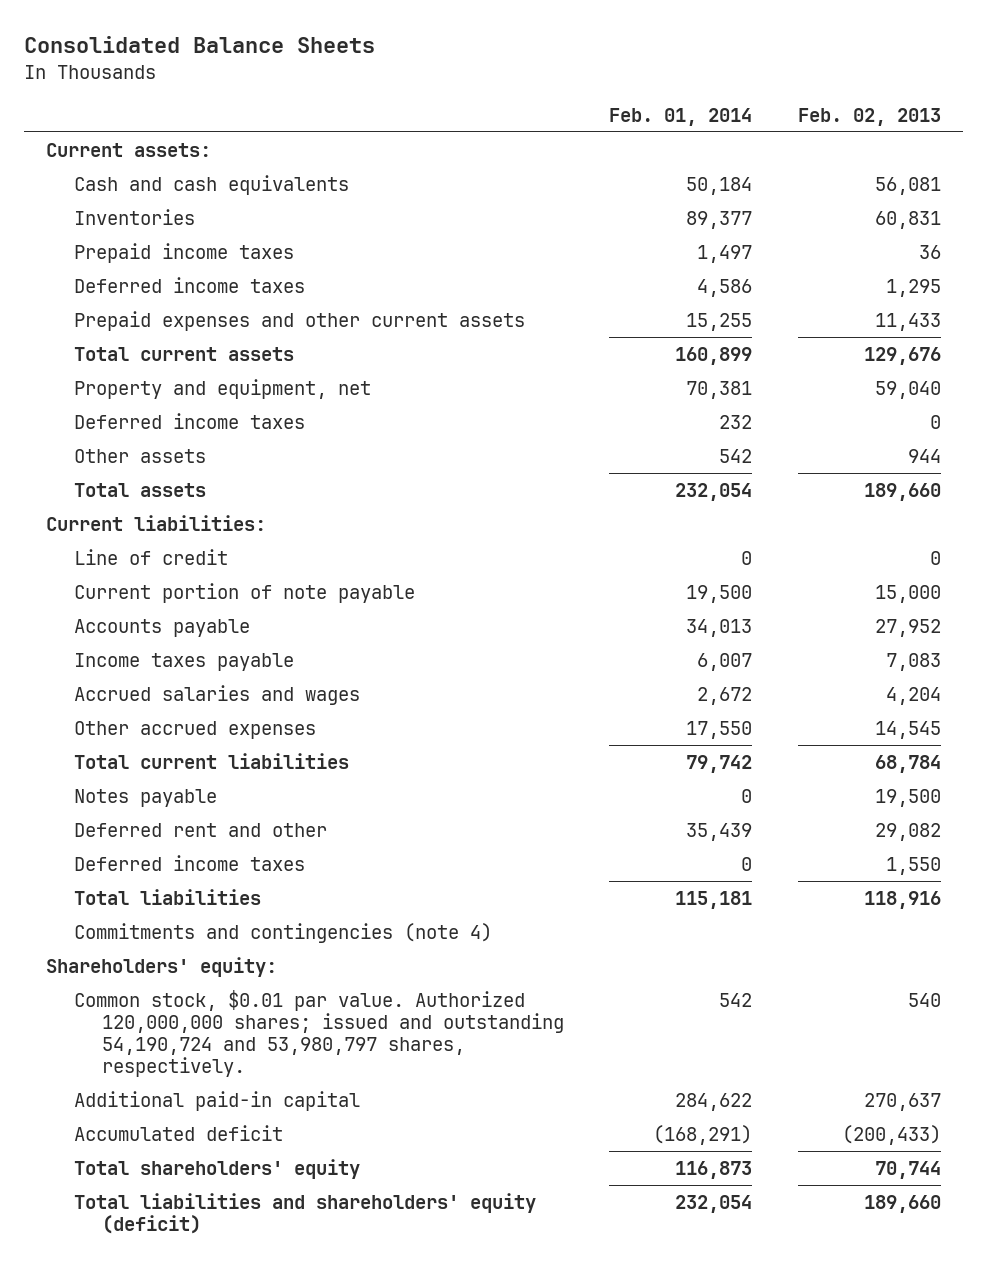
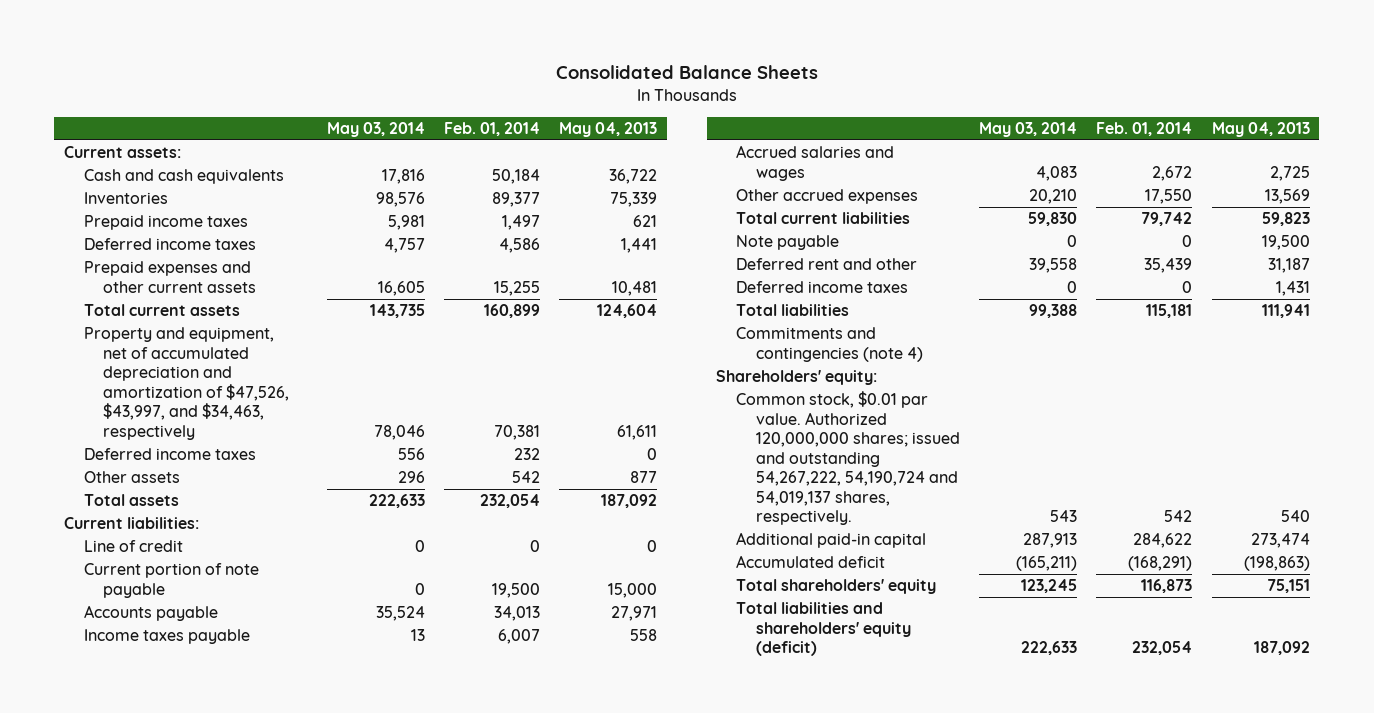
[797,108,941,127] Feb. 02, 2013 -> none
none -> [326,121,425,137] May 03, 2014
none -> [559,121,658,137] May 04, 2013
[74,378,372,399] Property and equipment, net -> [83,327,290,440] Property and equipment, net of accumulated depreciation and amortization of $47,526, $43,997, and $34,463, respectively
[74,788,218,807] Notes payable -> [736,235,840,251] Note payable
[74,989,565,1077] Common stock, $0.01 par value. Authorized 120,000,000 shares; issued and outstanding 54,190,724 and 53,980,797 shares, respectively. -> [736,391,960,526] Common stock, $0.01 par value. Authorized 120,000,000 shares; issued and outstanding 54,267,222, 54,190,724 and 54,019,137 shares, respectively.

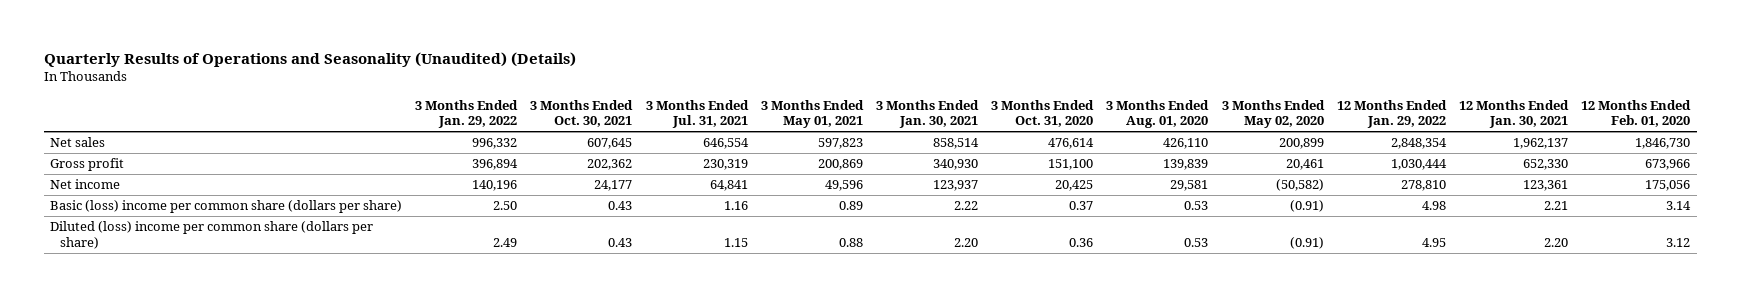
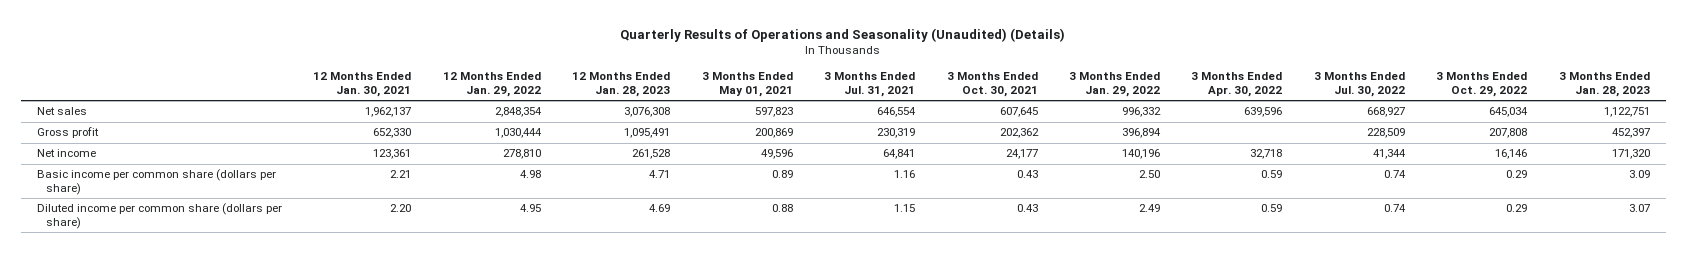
[876,99,980,129] 3 Months Ended Jan. 30, 2021 -> none
[991,99,1095,128] 3 Months Ended Oct. 31, 2020 -> none
[1106,99,1210,129] 3 Months Ended Aug. 01, 2020 -> none
[1221,99,1325,129] 3 Months Ended May 02, 2020 -> none
[1581,99,1692,128] 12 Months Ended Feb. 01, 2020 -> none
none -> [572,72,671,97] 12 Months Ended Jan. 28, 2023
none -> [1191,72,1283,97] 3 Months Ended Apr. 30, 2022
none -> [1313,72,1405,97] 3 Months Ended Jul. 30, 2022
none -> [1436,72,1528,97] 3 Months Ended Oct. 29, 2022
none -> [1558,72,1650,97] 3 Months Ended Jan. 28, 2023
[50,200,403,214] Basic (loss) income per common share (dollars per share) -> [36,169,276,195] Basic income per common share (dollars per share)
[50,221,374,249] Diluted (loss) income per common share (dollars per share) -> [36,203,282,229] Diluted income per common share (dollars per share)

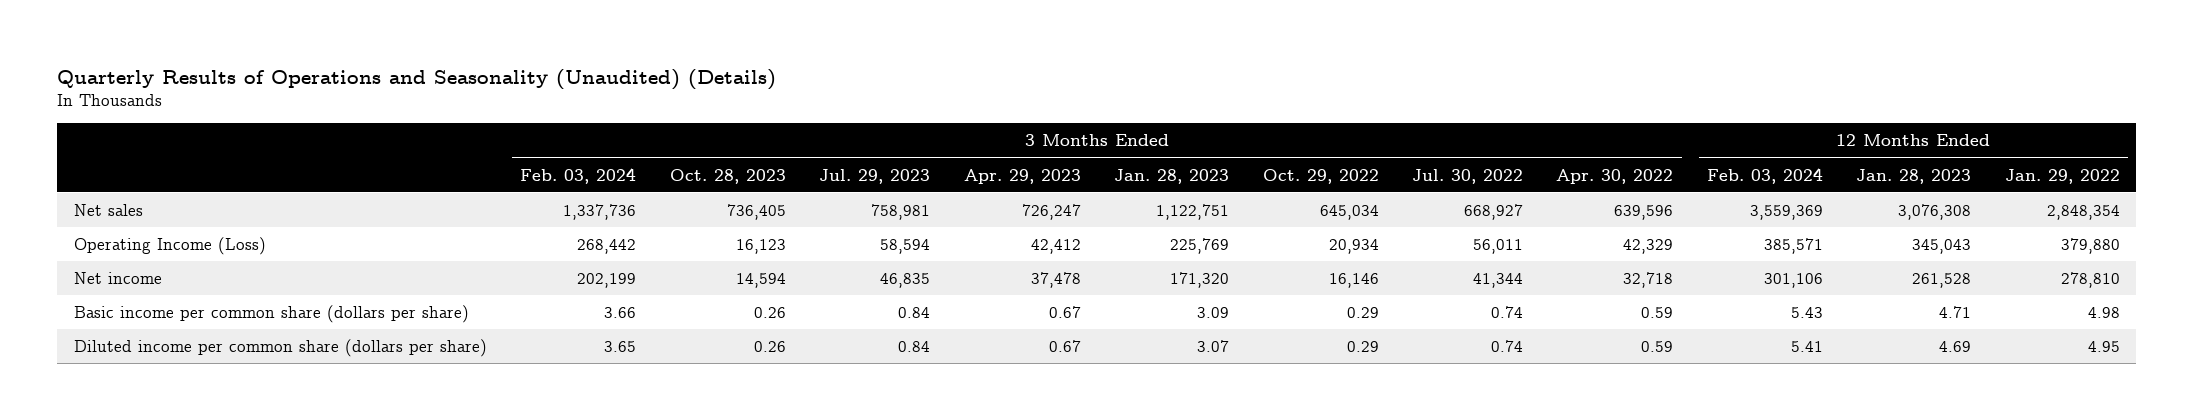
[313,72,412,97] 12 Months Ended Jan. 30, 2021 -> none
[701,72,793,97] 3 Months Ended May 01, 2021 -> none
[824,72,916,97] 3 Months Ended Jul. 31, 2021 -> none
[946,72,1038,97] 3 Months Ended Oct. 30, 2021 -> none
[1069,72,1161,97] 3 Months Ended Jan. 29, 2022 -> none
none -> [520,167,637,184] Feb. 03, 2024
none -> [669,168,786,184] Oct. 28, 2023
none -> [819,168,931,184] Jul. 29, 2023
none -> [963,168,1081,184] Apr. 29, 2023
none -> [1706,167,1823,184] Feb. 03, 2024
[36,127,99,139] Gross profit -> none
none -> [74,236,267,255] Operating Income (Loss)

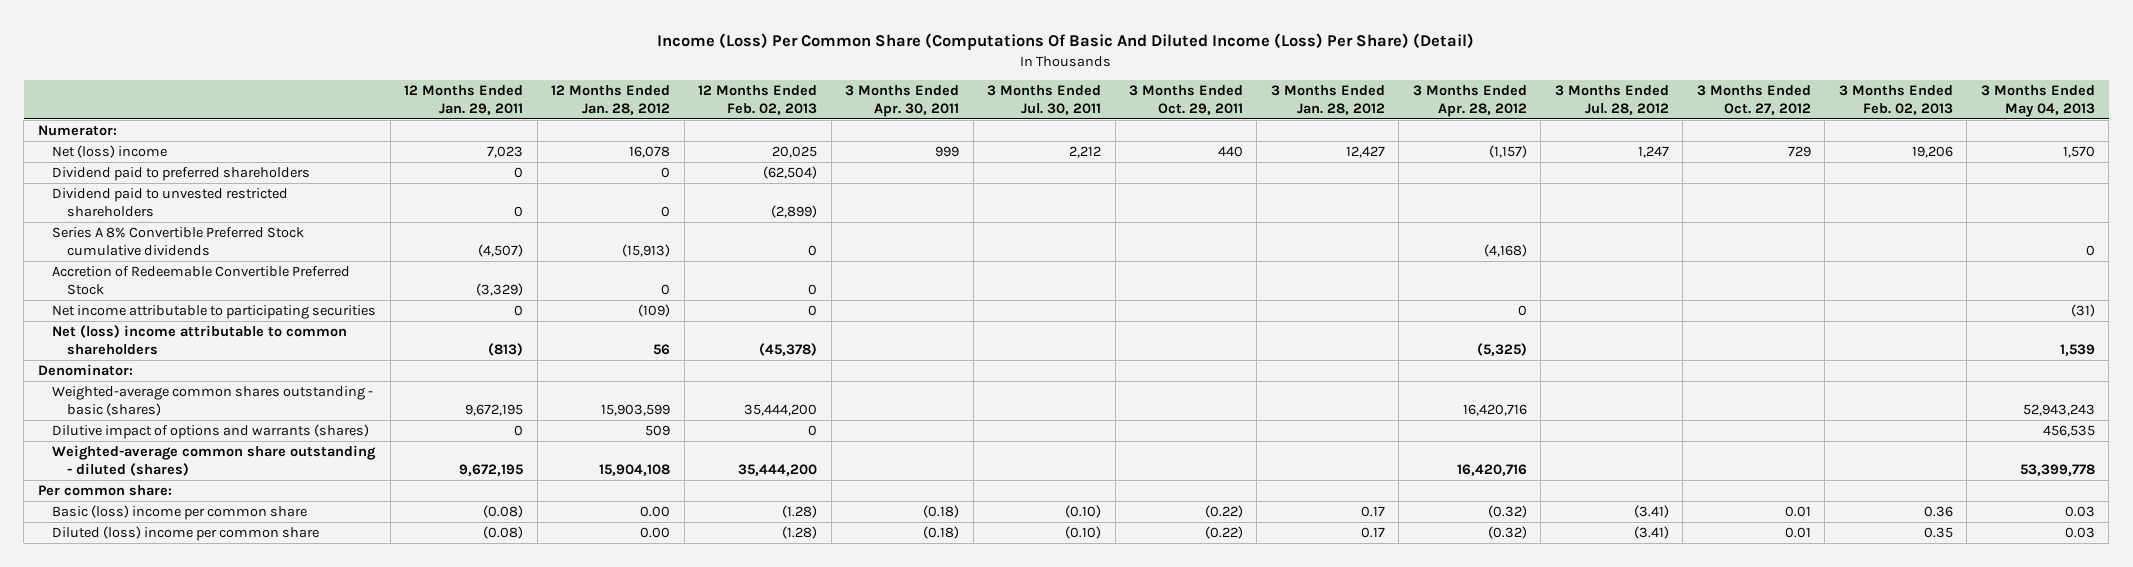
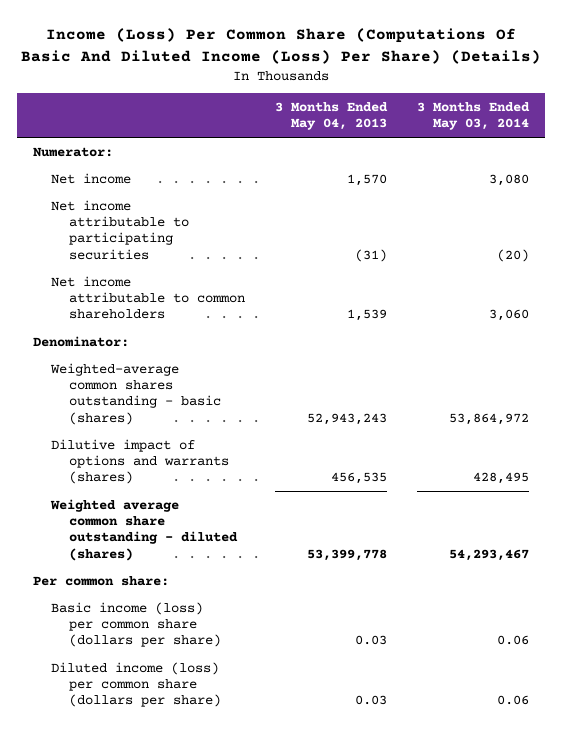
[657,33,1475,51] Income (Loss) Per Common Share (Computations Of Basic And Diluted Income (Loss) Per Share) (Detail) -> [21,28,542,64] Income (Loss) Per Common Share (Computations Of Basic And Diluted Income (Loss) Per Share) (Details)
[404,85,524,115] 12 Months Ended Jan. 29, 2011 -> none
[551,85,671,115] 12 Months Ended Jan. 28, 2012 -> none
[698,85,818,115] 12 Months Ended Feb. 02, 2013 -> none
[845,85,960,117] 3 Months Ended Apr. 30, 2011 -> none
[987,85,1102,115] 3 Months Ended Jul. 30, 2011 -> none
[1129,85,1244,115] 3 Months Ended Oct. 29, 2011 -> none
[1270,85,1385,115] 3 Months Ended Jan. 28, 2012 -> none
[1412,85,1527,117] 3 Months Ended Apr. 28, 2012 -> none
[1554,85,1669,115] 3 Months Ended Jul. 28, 2012 -> none
[1696,85,1811,115] 3 Months Ended Oct. 27, 2012 -> none
[1838,85,1953,115] 3 Months Ended Feb. 02, 2013 -> none
none -> [417,102,531,131] 3 Months Ended May 03, 2014
[52,167,311,182] Dividend paid to preferred shareholders -> none
[52,188,289,217] Dividend paid to unvested restricted shareholders -> none
[52,227,305,256] Series A 8% Convertible Preferred Stock cumulative dividends -> none
[52,266,351,295] Accretion of Redeemable Convertible Preferred Stock -> none
[52,145,168,159] Net (loss) income -> [50,172,131,184] Net income
[52,325,348,355] Net (loss) income attributable to common shareholders -> [50,275,246,320] Net income attributable to common shareholders
[52,445,377,476] Weighted-average common share outstanding - diluted (shares) -> [49,498,239,561] Weighted average common share outstanding - diluted (shares)
[52,505,308,521] Basic (loss) income per common share -> [50,601,222,648] Basic income (loss) per common share (dollars per share)
[52,526,320,542] Diluted (loss) income per common share -> [50,661,222,708] Diluted income (loss) per common share (dollars per share)

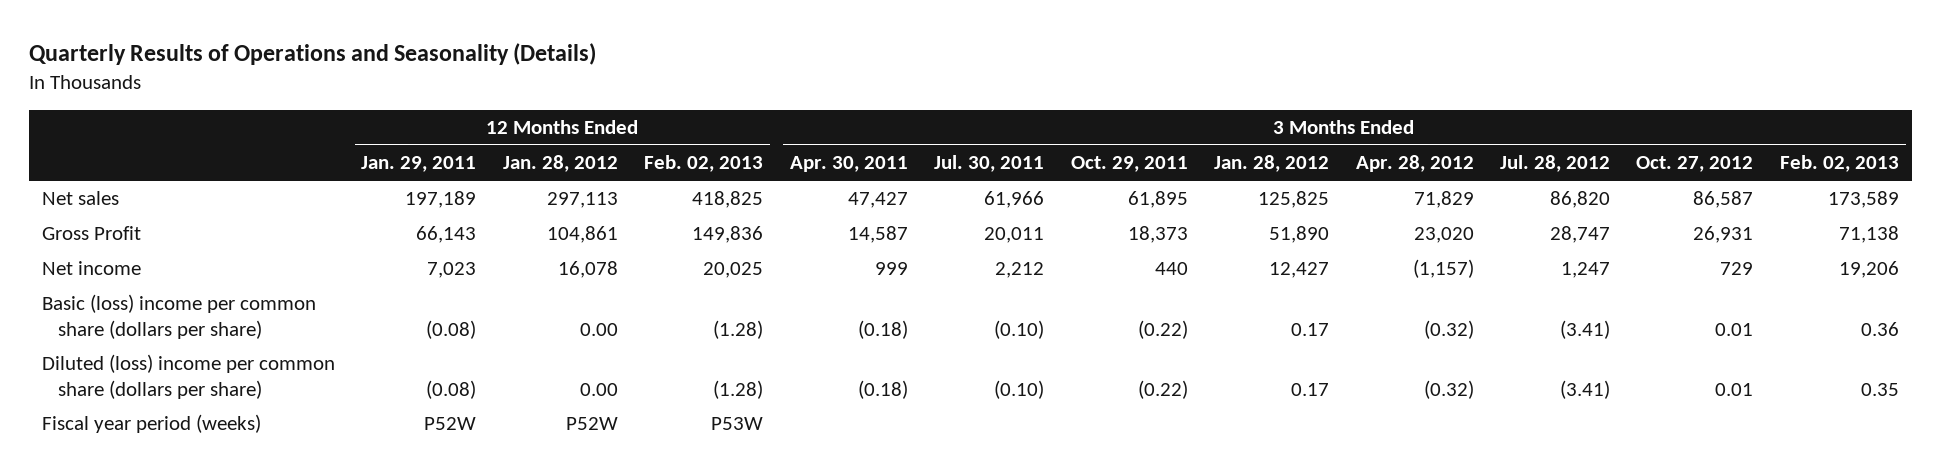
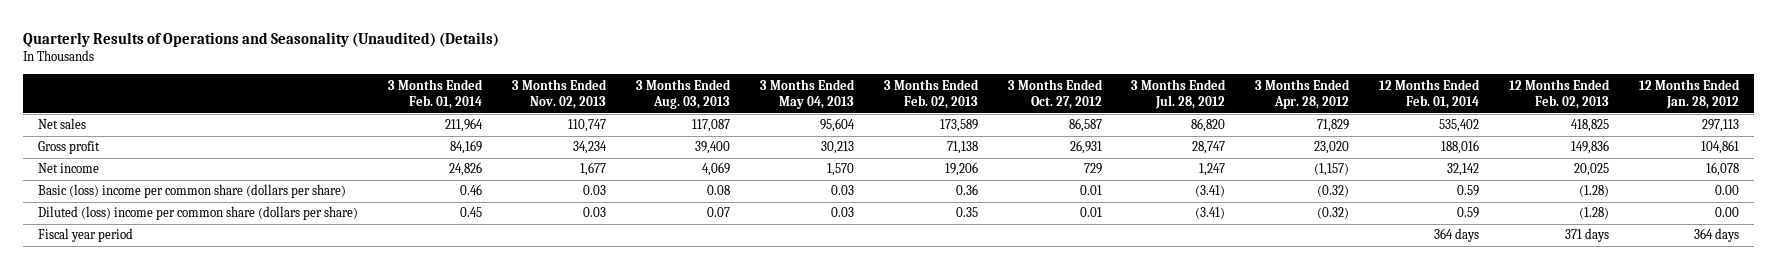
[28,42,596,65] Quarterly Results of Operations and Seasonality (Details) -> [23,31,500,47] Quarterly Results of Operations and Seasonality (Unaudited) (Details)
[361,156,477,173] Jan. 29, 2011 -> none
[789,156,908,173] Apr. 30, 2011 -> none
[934,155,1045,173] Jul. 30, 2011 -> none
[1070,156,1188,173] Oct. 29, 2011 -> none
[1214,155,1330,173] Jan. 28, 2012 -> none
none -> [388,78,484,110] 3 Months Ended Feb. 01, 2014
none -> [512,78,608,110] 3 Months Ended Nov. 02, 2013
none -> [635,78,731,110] 3 Months Ended Aug. 03, 2013
none -> [759,78,855,110] 3 Months Ended May 04, 2013
none -> [1379,78,1481,110] 12 Months Ended Feb. 01, 2014
[41,226,141,241] Gross Profit -> [38,141,101,155] Gross profit
[41,414,261,434] Fiscal year period (weeks) -> [38,228,134,243] Fiscal year period
[565,417,618,431] P52W -> [1693,228,1739,243] 364 days
[711,417,764,431] P53W -> [1565,228,1610,243] 371 days

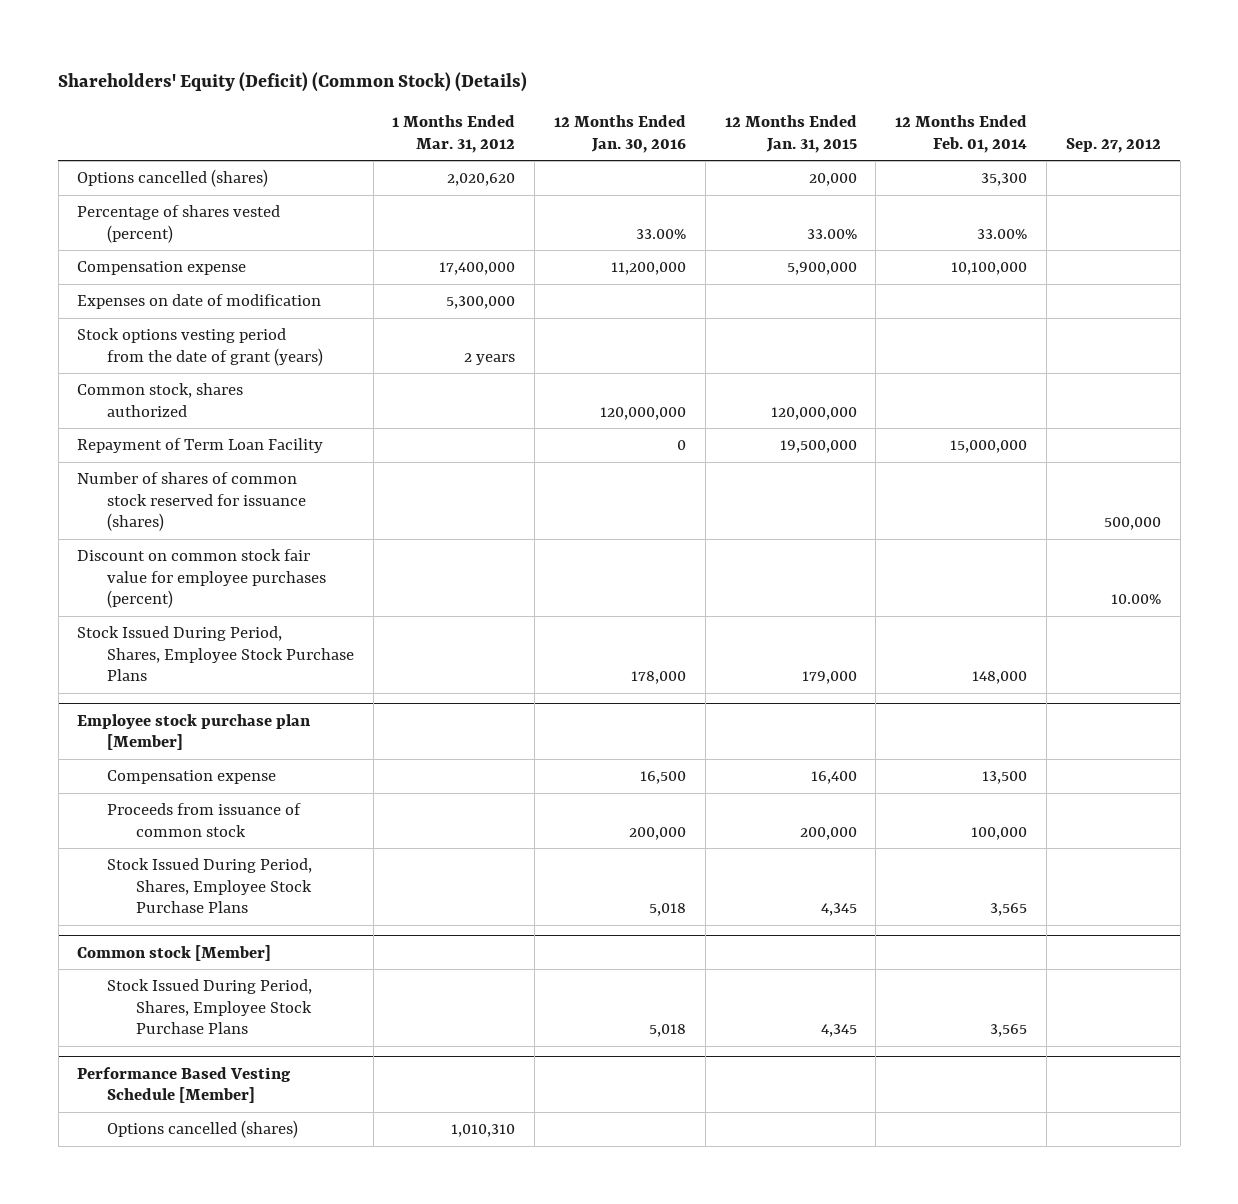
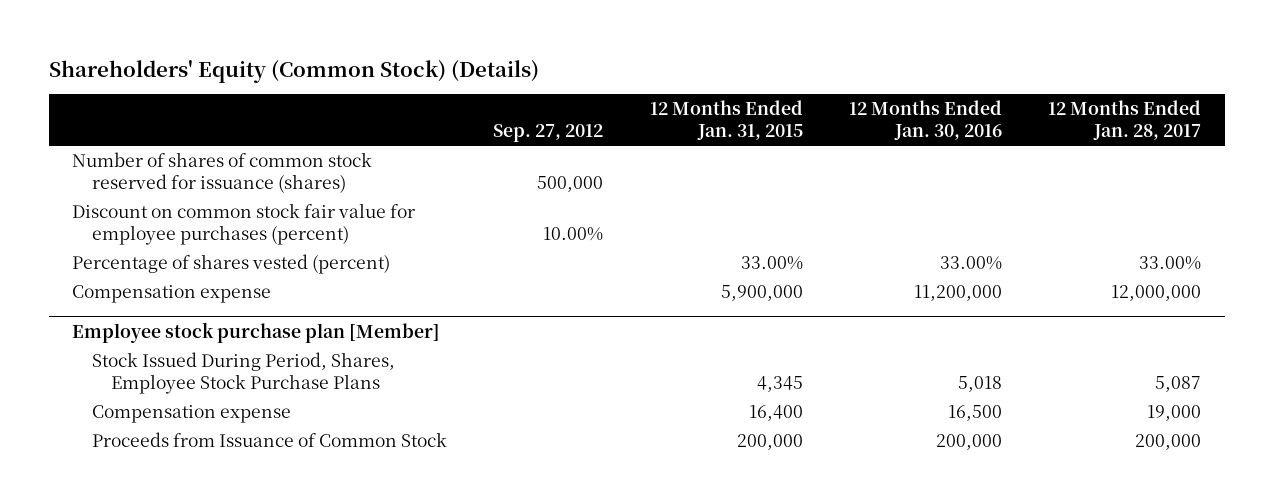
[58,71,528,92] Shareholders' Equity (Deficit) (Common Stock) (Details) -> [49,59,540,83] Shareholders' Equity (Common Stock) (Details)
[392,115,516,153] 1 Months Ended Mar. 31, 2012 -> none
[895,115,1028,153] 12 Months Ended Feb. 01, 2014 -> none
none -> [1048,100,1202,141] 12 Months Ended Jan. 28, 2017
[77,169,269,188] Options cancelled (shares) -> none
[77,294,322,310] Expenses on date of modification -> none
[77,328,323,366] Stock options vesting period from the date of grant (years) -> none
[77,383,244,417] Common stock, shares authorized -> none
[77,438,324,454] Repayment of Term Loan Facility -> none
[77,626,354,681] Stock Issued During Period, Shares, Employee Stock Purchase Plans -> none
[77,205,281,243] Percentage of shares vested (percent) -> [72,254,391,275] Percentage of shares vested (percent)
[77,261,247,276] Compensation expense -> [72,285,272,304] Compensation expense
[106,803,301,837] Proceeds from issuance of common stock -> none
[77,944,272,961] Common stock [Member] -> none
[106,979,313,1034] Stock Issued During Period, Shares, Employee Stock Purchase Plans -> none
[77,1066,292,1104] Performance Based Vesting Schedule [Member] -> none
[106,1120,298,1139] Options cancelled (shares) -> none
[106,770,276,785] Compensation expense -> [91,405,291,424] Compensation expense
none -> [91,432,447,448] Proceeds from Issuance of Common Stock

